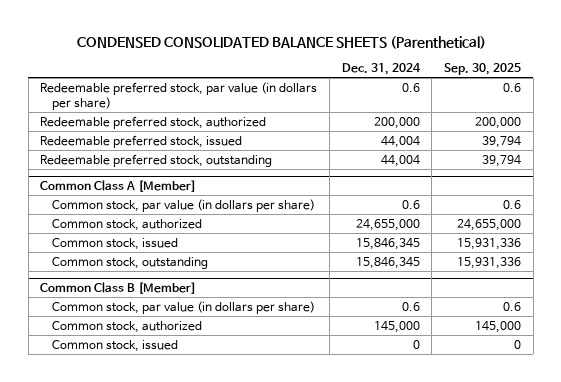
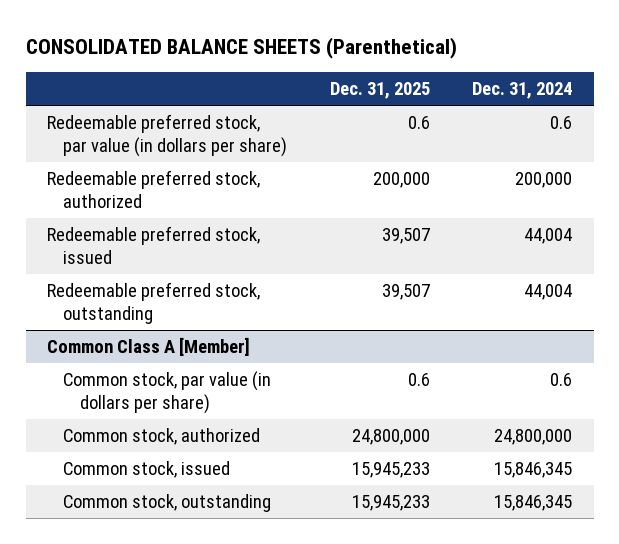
[76,35,486,49] CONDENSED CONSOLIDATED BALANCE SHEETS (Parenthetical) -> [25,36,457,59] CONSOLIDATED BALANCE SHEETS (Parenthetical)
[444,63,522,76] Sep. 30, 2025 -> none
none -> [329,82,430,100] Dec. 31, 2025
[355,218,420,231] 24,655,000 -> [494,428,573,445] 24,800,000
[40,282,197,295] Common Class B [Member] -> none
[52,300,316,314] Common stock, par value (in dollars per share) -> none
[52,320,203,333] Common stock, authorized -> none
[52,339,179,352] Common stock, issued -> none

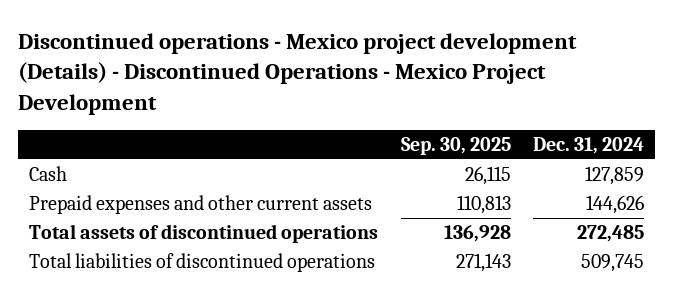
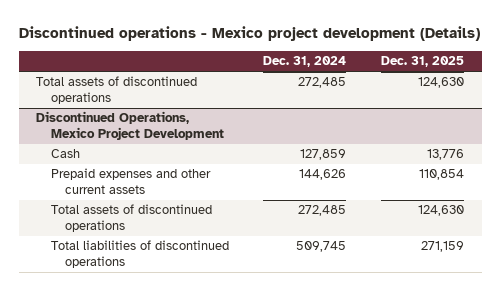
[18,32,578,115] Discontinued operations - Mexico project development (Details) - Discontinued Operations - Mexico Project Development -> [19,26,481,42] Discontinued operations - Mexico project development (Details)
[400,136,511,155] Sep. 30, 2025 -> none
none -> [381,56,465,68] Dec. 31, 2025
none -> [36,76,198,105] Total assets of discontinued operations
none -> [36,111,224,141] Discontinued Operations, Mexico Project Development

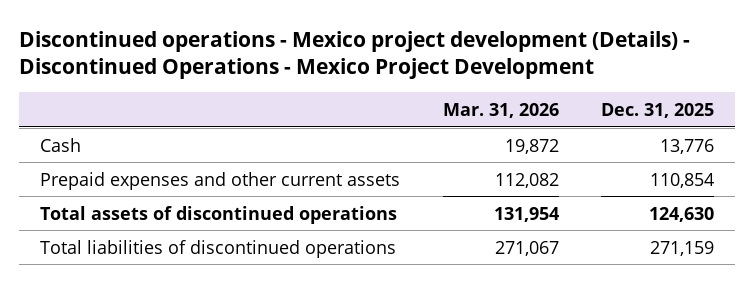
[19,26,481,42] Discontinued operations - Mexico project development (Details) -> [19,30,691,80] Discontinued operations - Mexico project development (Details) - Discontinued Operations - Mexico Project Development
[263,56,347,68] Dec. 31, 2024 -> none
none -> [442,102,559,118] Mar. 31, 2026
[36,76,198,105] Total assets of discontinued operations -> none
[36,111,224,141] Discontinued Operations, Mexico Project Development -> none

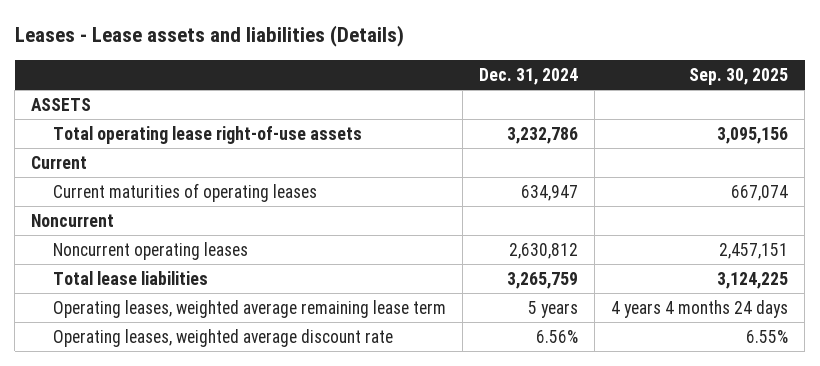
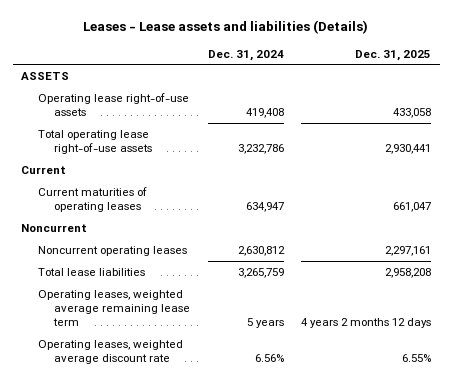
[689,67,789,85] Sep. 30, 2025 -> none
none -> [355,49,432,61] Dec. 31, 2025
none -> [37,93,189,117] Operating lease right-of-use assets

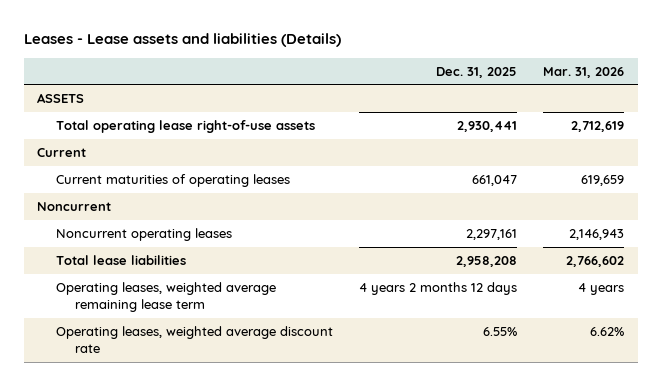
[207,49,284,61] Dec. 31, 2024 -> none
none -> [543,66,625,78] Mar. 31, 2026
[37,93,189,117] Operating lease right-of-use assets -> none

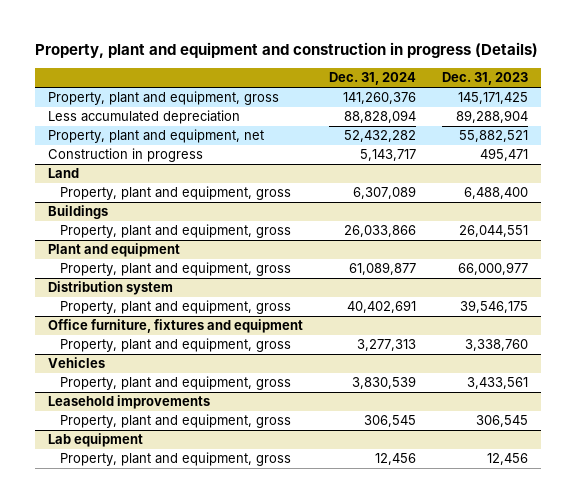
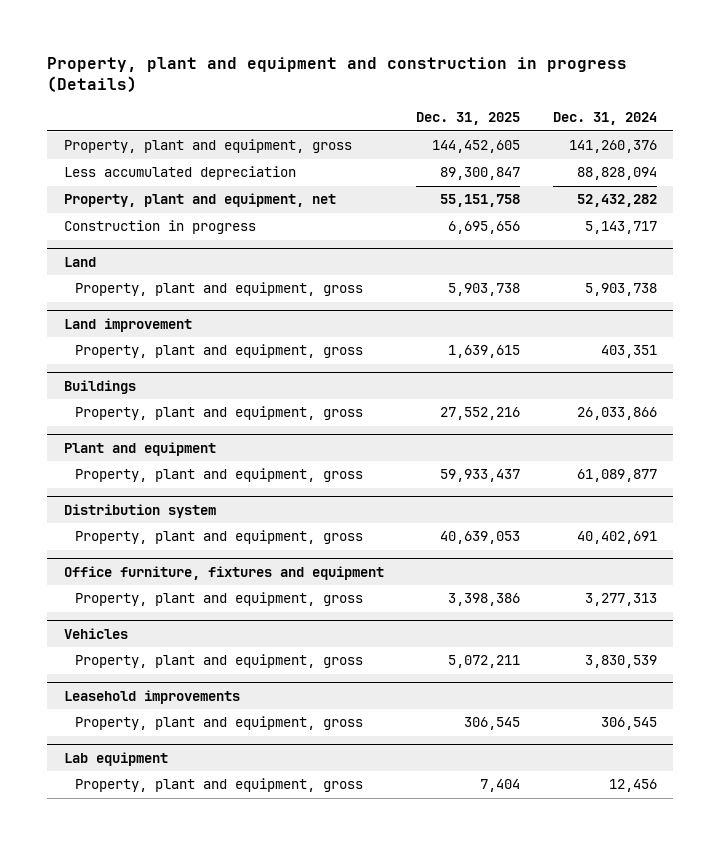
[441,72,528,86] Dec. 31, 2023 -> none
none -> [416,112,521,126] Dec. 31, 2025
[353,186,417,200] 6,307,089 -> [584,283,657,297] 5,903,738
none -> [63,317,192,332] Land improvement
none -> [75,344,364,359] Property, plant and equipment, gross

